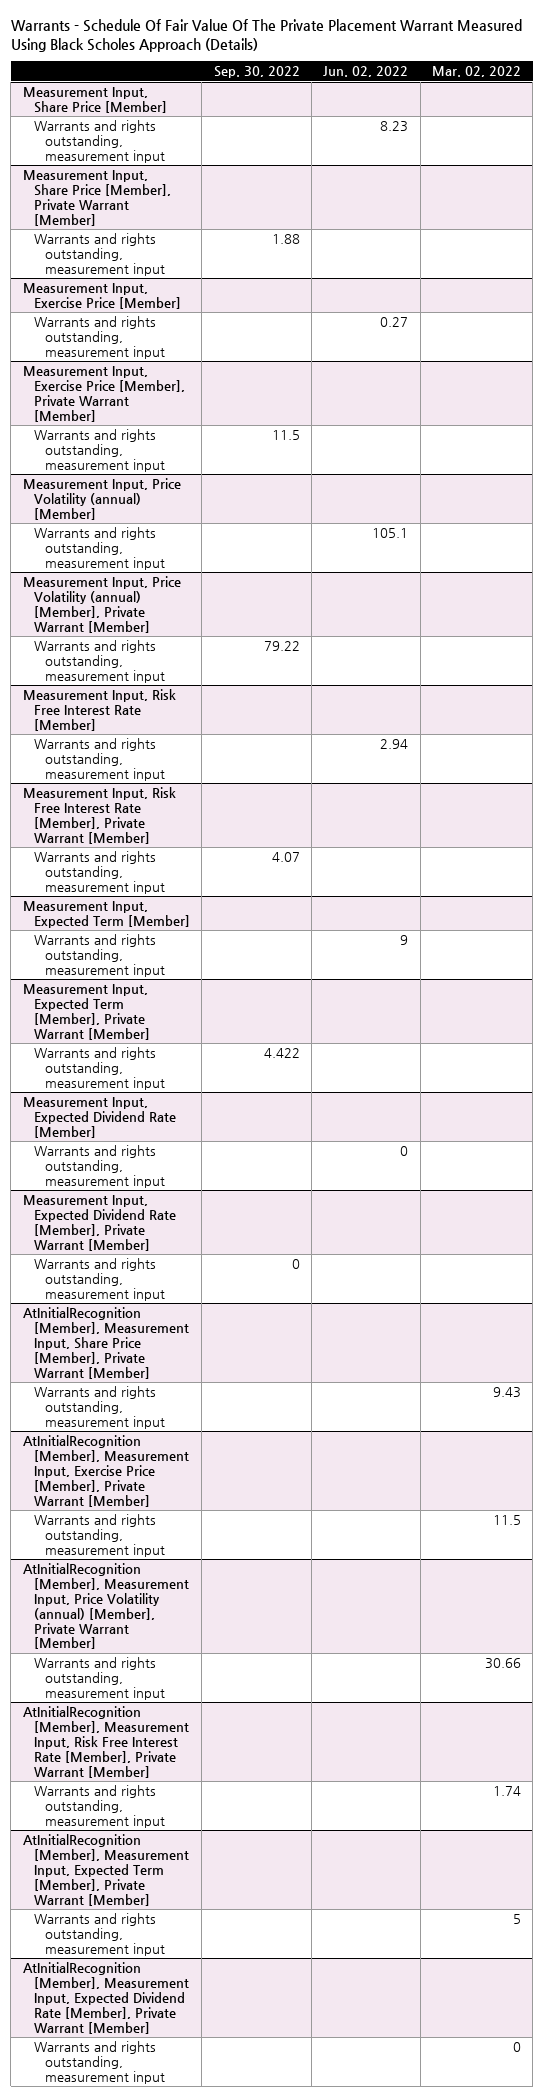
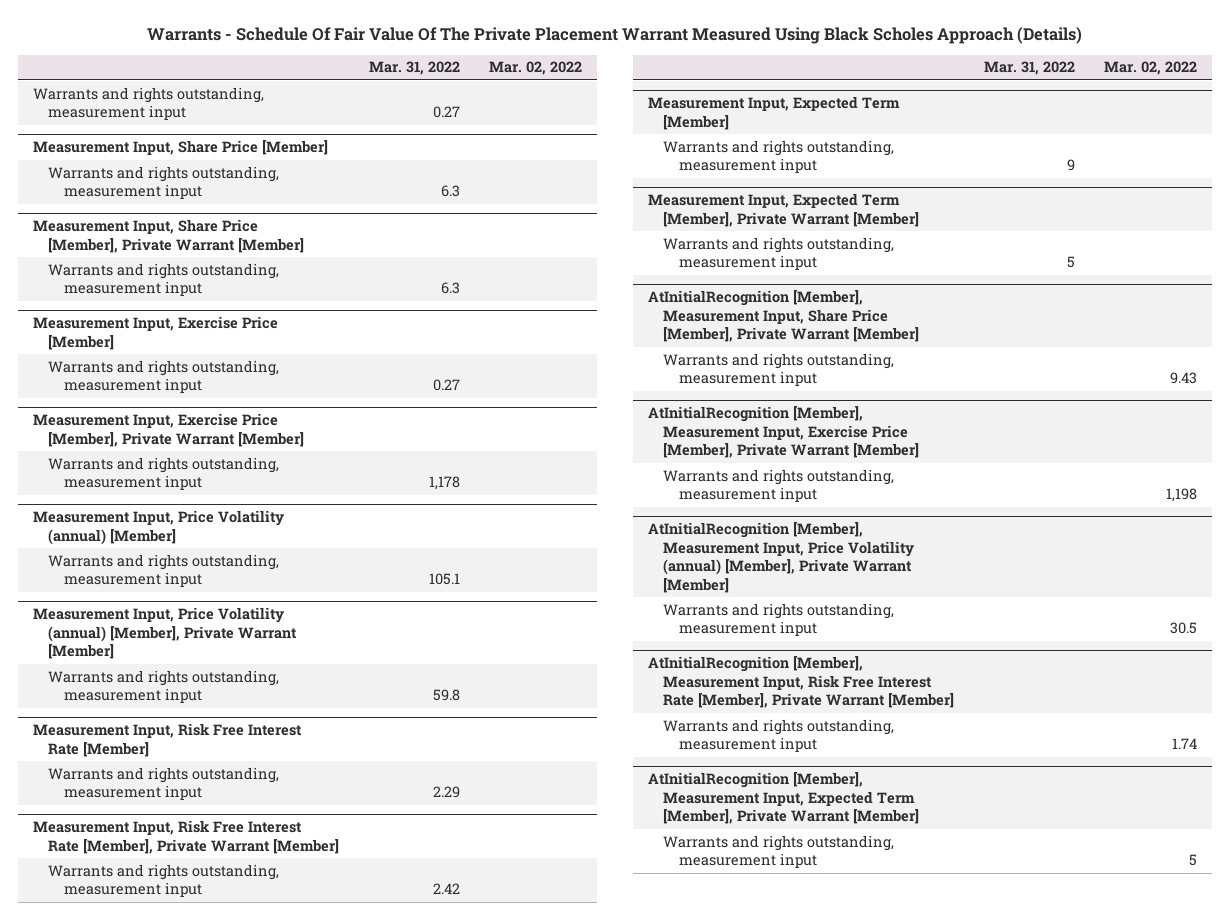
[213,66,300,79] Sep. 30, 2022 -> none
[323,66,409,78] Jun. 02, 2022 -> none
none -> [368,61,460,76] Mar. 31, 2022
none -> [32,86,264,121] Warrants and rights outstanding, measurement input
[22,1097,176,1138] Measurement Input, Expected Dividend Rate [Member] -> none
[33,1145,166,1188] Warrants and rights outstanding, measurement input -> none
[22,1195,176,1251] Measurement Input, Expected Dividend Rate [Member], Private Warrant [Member] -> none
[33,1258,166,1301] Warrants and rights outstanding, measurement input -> none
[493,1515,522,1526] 11.5 -> [1166,488,1198,503] 1,198
[485,1658,522,1670] 30.66 -> [1170,622,1198,635] 30.5
[22,1962,189,2034] AtInitialRecognition [Member], Measurement Input, Expected Dividend Rate [Member], Private Warrant [Member] -> none
[33,2041,166,2084] Warrants and rights outstanding, measurement input -> none

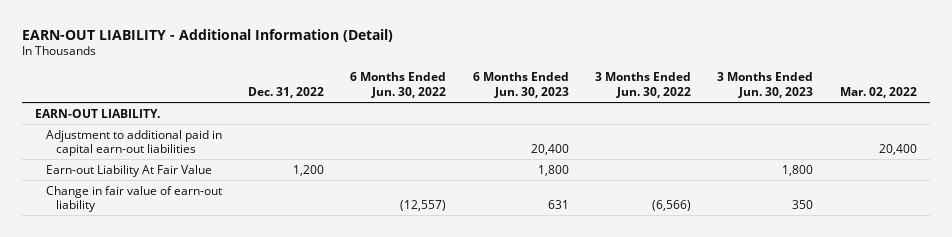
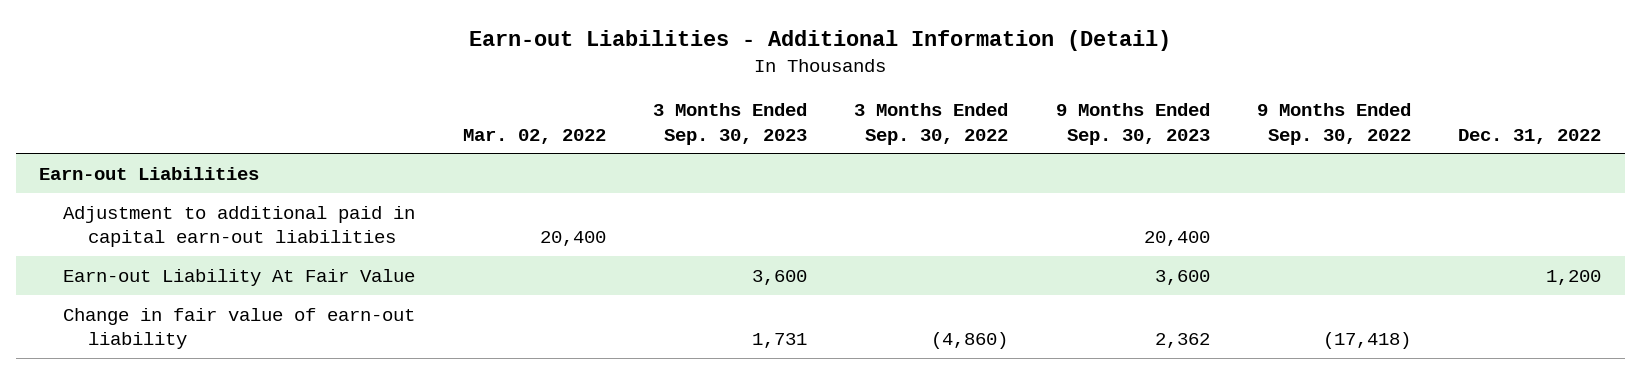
[21,28,393,42] EARN-OUT LIABILITY - Additional Information (Detail) -> [469,29,1172,51] Earn-out Liabilities - Additional Information (Detail)
[350,72,447,98] 6 Months Ended Jun. 30, 2022 -> none
[472,72,569,98] 6 Months Ended Jun. 30, 2023 -> none
[595,72,692,98] 3 Months Ended Jun. 30, 2022 -> none
[717,72,814,98] 3 Months Ended Jun. 30, 2023 -> none
none -> [653,103,808,145] 3 Months Ended Sep. 30, 2023
none -> [854,103,1009,145] 3 Months Ended Sep. 30, 2022
none -> [1055,103,1210,145] 9 Months Ended Sep. 30, 2023
none -> [1257,103,1412,145] 9 Months Ended Sep. 30, 2022
[35,108,161,118] EARN-OUT LIABILITY. -> [39,166,260,180] Earn-out Liabilities

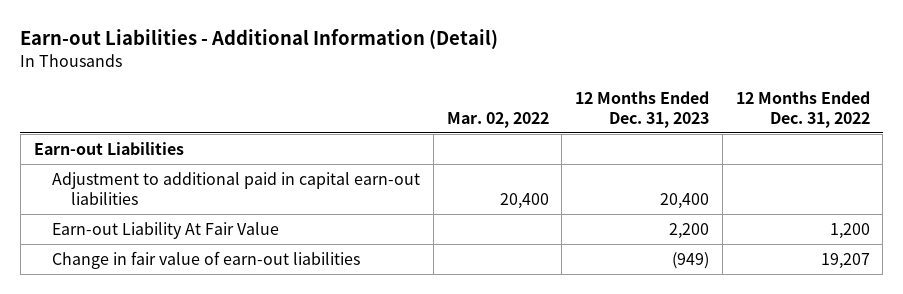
[653,103,808,145] 3 Months Ended Sep. 30, 2023 -> none
[854,103,1009,145] 3 Months Ended Sep. 30, 2022 -> none
[1055,103,1210,145] 9 Months Ended Sep. 30, 2023 -> none
[1257,103,1412,145] 9 Months Ended Sep. 30, 2022 -> none
[1458,128,1602,144] Dec. 31, 2022 -> none
none -> [575,90,710,128] 12 Months Ended Dec. 31, 2023
none -> [735,90,870,128] 12 Months Ended Dec. 31, 2022
[63,307,416,349] Change in fair value of earn-out liability -> [52,250,361,269] Change in fair value of earn-out liabilities

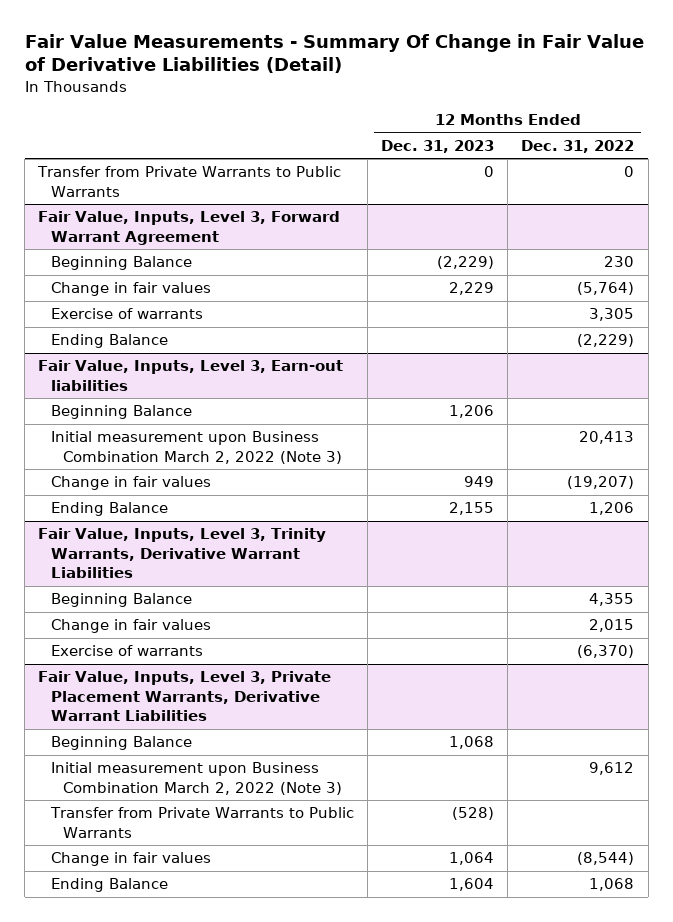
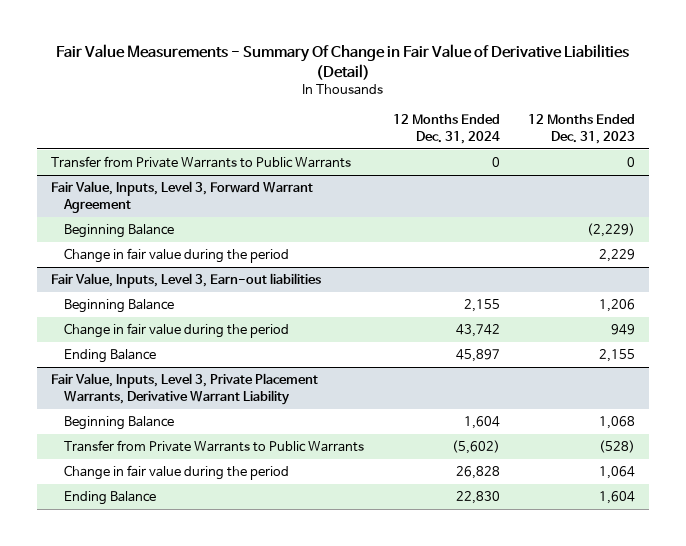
[521,139,635,153] Dec. 31, 2022 -> none
none -> [392,114,500,144] 12 Months Ended Dec. 31, 2024
[50,308,203,320] Exercise of warrants -> none
[50,334,168,349] Ending Balance -> none
[50,282,211,297] Change in fair values -> [64,248,290,264] Change in fair value during the period
[50,431,342,464] Initial measurement upon Business Combination March 2, 2022 (Note 3) -> none
[50,476,211,491] Change in fair values -> [64,323,290,339] Change in fair value during the period
[38,528,327,579] Fair Value, Inputs, Level 3, Trinity Warrants, Derivative Warrant Liabilities -> none
[50,593,192,608] Beginning Balance -> none
[50,619,211,634] Change in fair values -> none
[50,645,203,657] Exercise of warrants -> none
[38,671,332,722] Fair Value, Inputs, Level 3, Private Placement Warrants, Derivative Warrant Liabilities -> [51,373,319,405] Fair Value, Inputs, Level 3, Private Placement Warrants, Derivative Warrant Liability
[50,762,342,795] Initial measurement upon Business Combination March 2, 2022 (Note 3) -> none
[50,852,211,867] Change in fair values -> [64,465,290,481] Change in fair value during the period

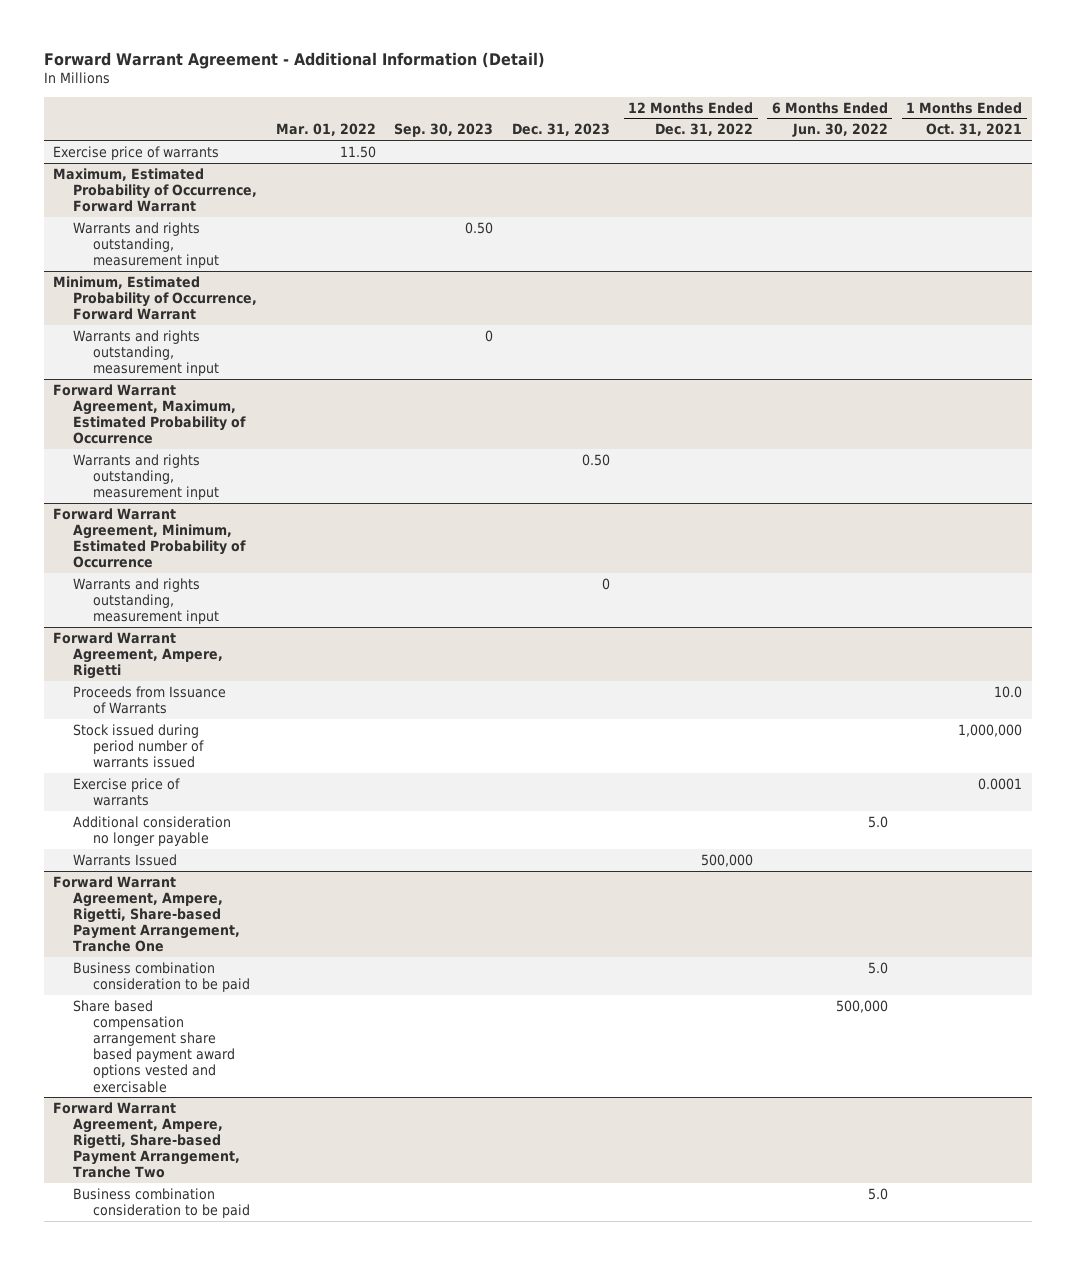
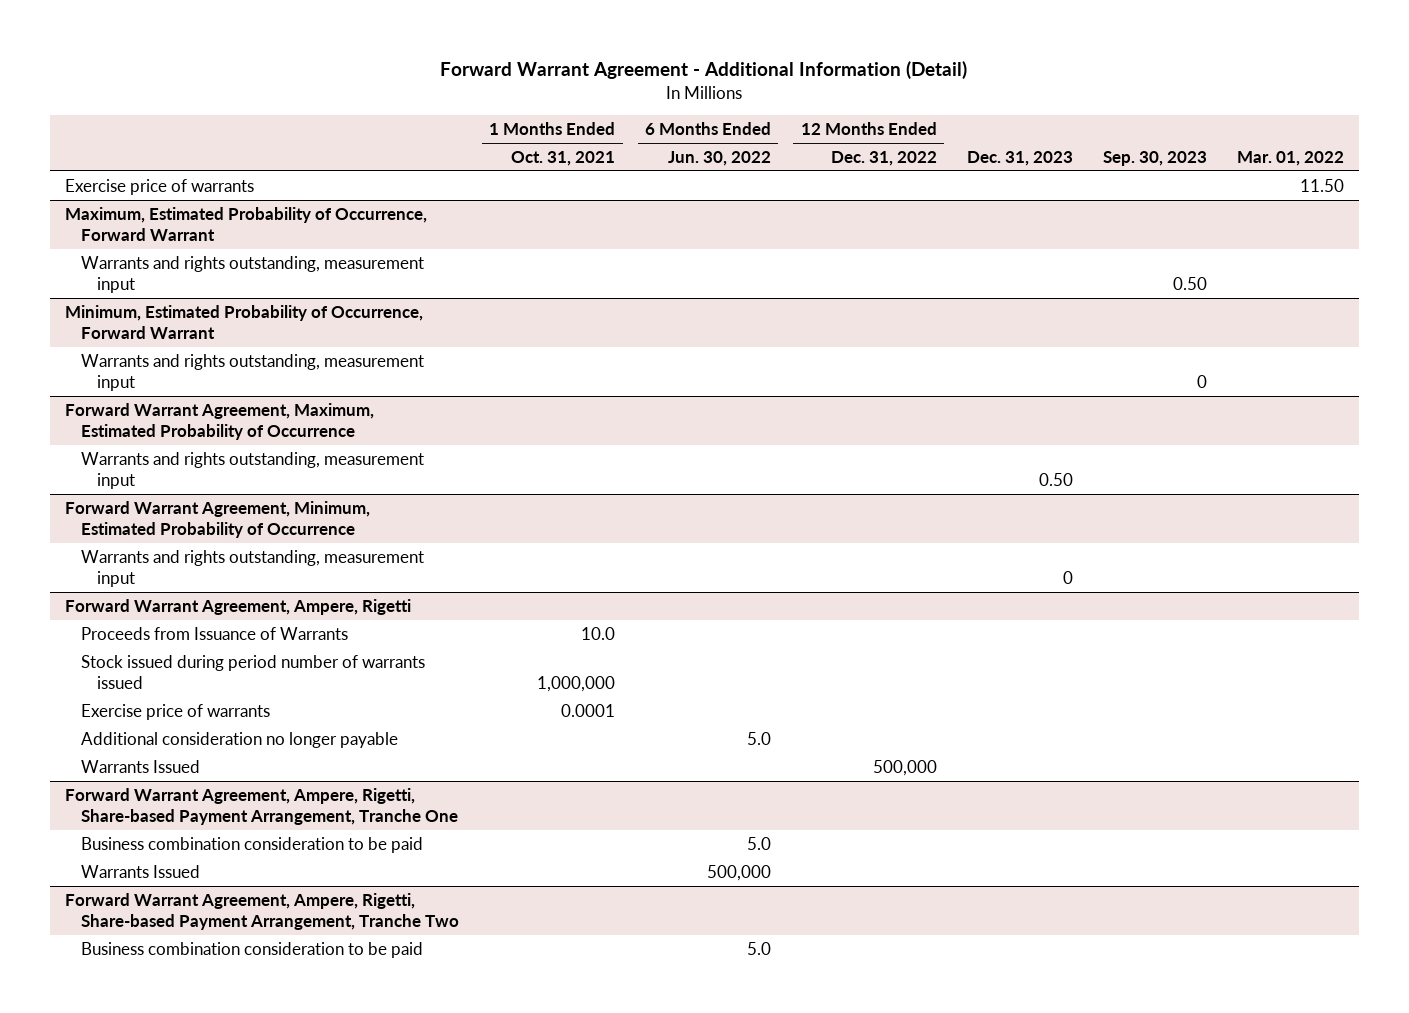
[73,999,235,1093] Share based compensation arrangement share based payment award options vested and exercisable -> none
none -> [81,864,201,878] Warrants Issued

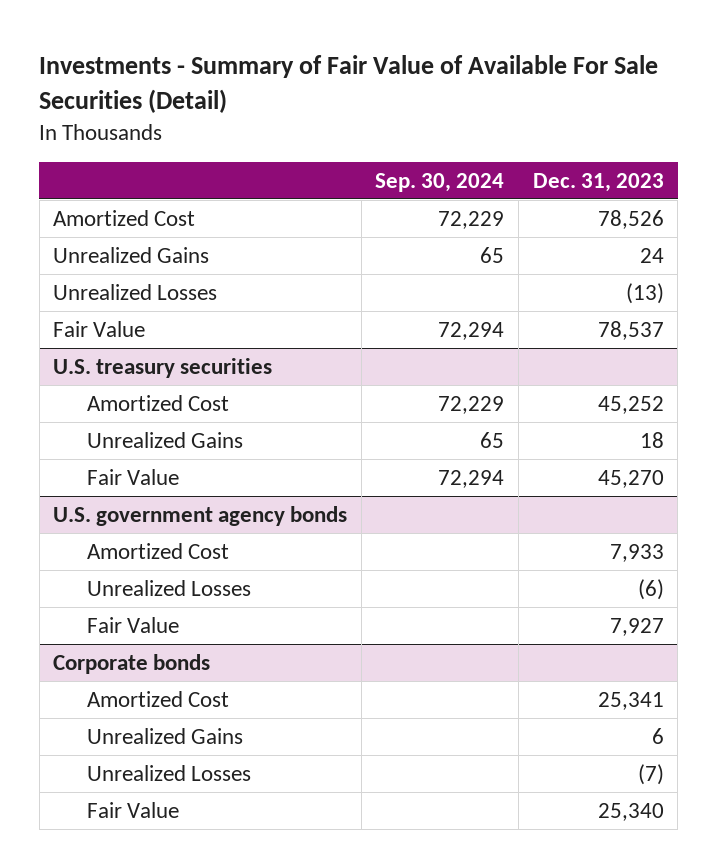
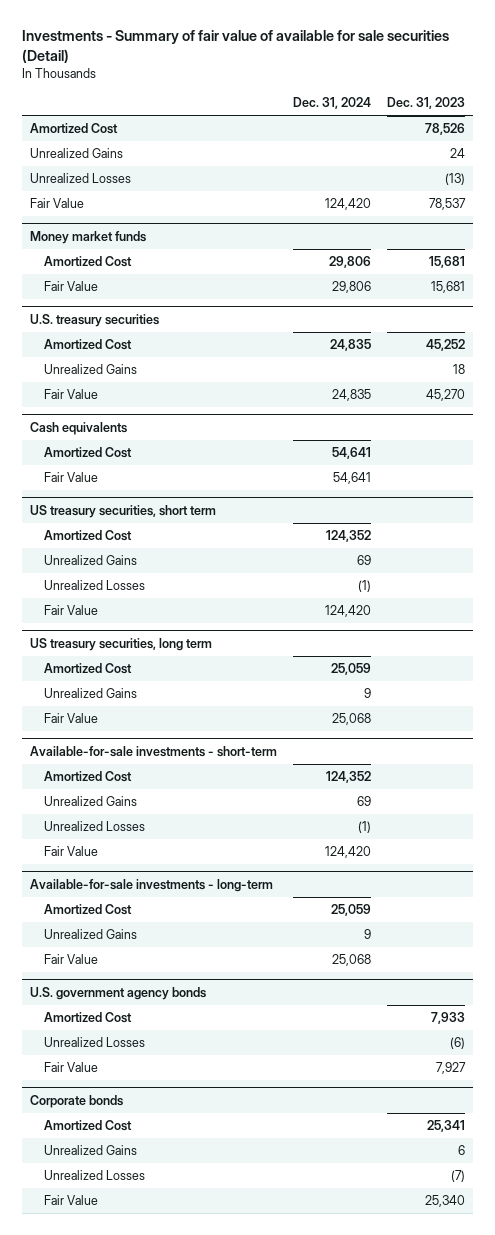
[39,55,659,114] Investments - Summary of Fair Value of Available For Sale Securities (Detail) -> [22,30,450,63] Investments - Summary of fair value of available for sale securities (Detail)
[375,172,505,192] Sep. 30, 2024 -> none
none -> [292,97,371,110] Dec. 31, 2024
none -> [30,231,147,245] Money market funds
none -> [44,256,133,268] Amortized Cost
none -> [44,281,99,292] Fair Value
none -> [30,422,128,436] Cash equivalents
none -> [44,447,133,459] Amortized Cost
none -> [44,472,99,483] Fair Value
none -> [30,505,217,519] US treasury securities, short term
none -> [44,530,133,542] Amortized Cost
none -> [44,555,138,566] Unrealized Gains
none -> [44,580,146,591] Unrealized Losses
none -> [44,605,99,616] Fair Value
none -> [30,638,213,652] US treasury securities, long term
none -> [44,663,133,675] Amortized Cost
none -> [44,688,138,699] Unrealized Gains
none -> [44,713,99,724] Fair Value
none -> [30,746,278,758] Available-for-sale investments - short-term
none -> [44,771,133,783] Amortized Cost
none -> [44,796,138,807] Unrealized Gains
none -> [44,821,146,832] Unrealized Losses
none -> [44,846,99,857] Fair Value
none -> [30,879,274,893] Available-for-sale investments - long-term
none -> [44,904,133,916] Amortized Cost
none -> [44,929,138,940] Unrealized Gains
none -> [44,954,99,965] Fair Value

